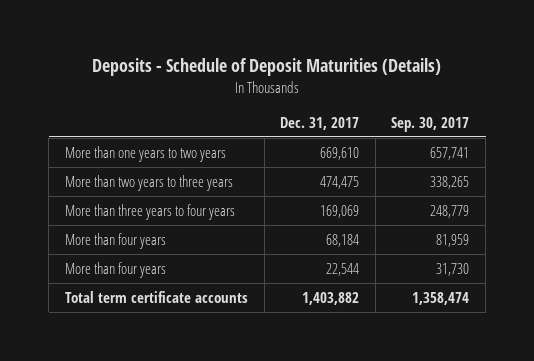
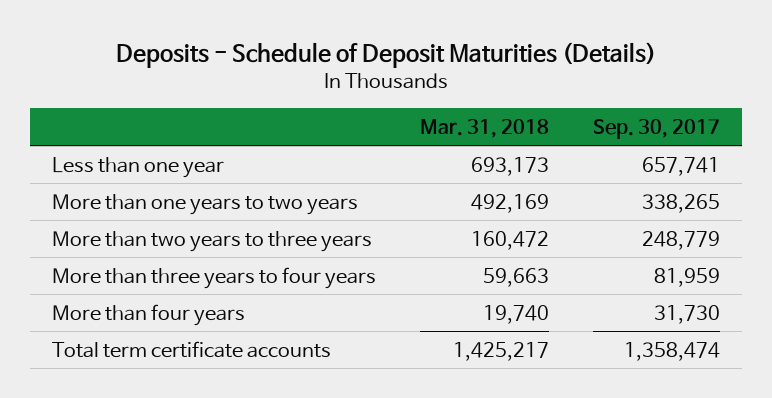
[280,116,360,130] Dec. 31, 2017 -> none
none -> [419,118,549,138] Mar. 31, 2018
[64,232,166,249] More than four years -> none
none -> [51,156,224,178] Less than one year
[430,146,470,160] 657,741 -> [641,193,720,213] 338,265
[430,175,470,189] 338,265 -> [641,230,720,250] 248,779
[430,204,470,218] 248,779 -> [653,267,720,287] 81,959

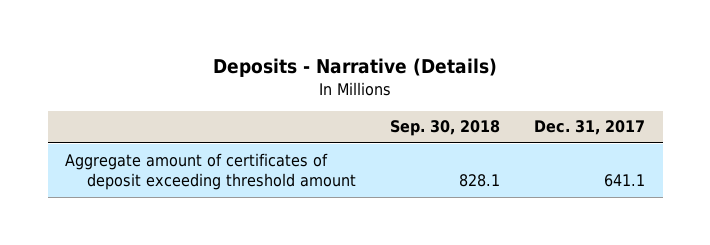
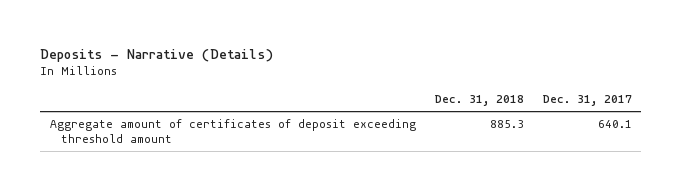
[390,120,501,137] Sep. 30, 2018 -> none
none -> [434,95,524,107] Dec. 31, 2018
[604,174,646,188] 641.1 -> [597,119,632,128] 640.1

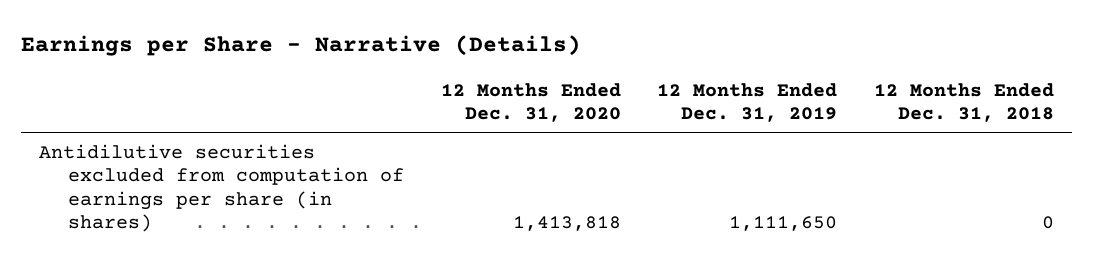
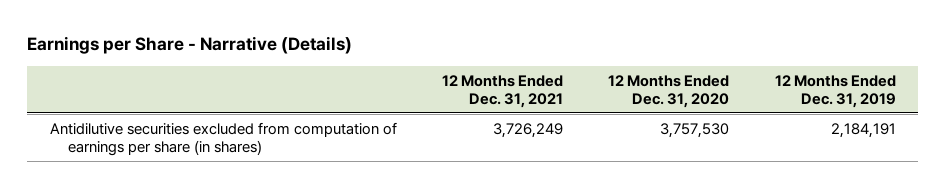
[873,82,1054,123] 12 Months Ended Dec. 31, 2018 -> none
none -> [441,74,563,108] 12 Months Ended Dec. 31, 2021
[512,216,621,232] 1,413,818 -> [660,123,730,139] 3,757,530
[729,216,838,232] 1,111,650 -> [830,123,896,139] 2,184,191

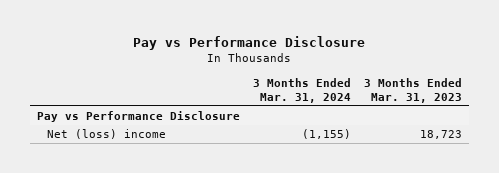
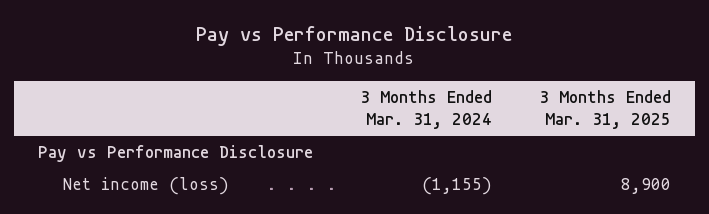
[364,77,463,103] 3 Months Ended Mar. 31, 2023 -> none
none -> [539,90,672,130] 3 Months Ended Mar. 31, 2025
[47,129,167,140] Net (loss) income -> [63,177,230,196] Net income (loss)

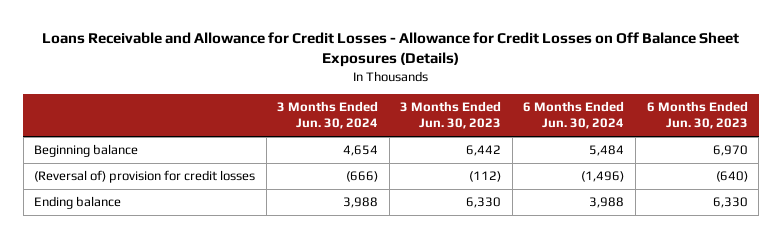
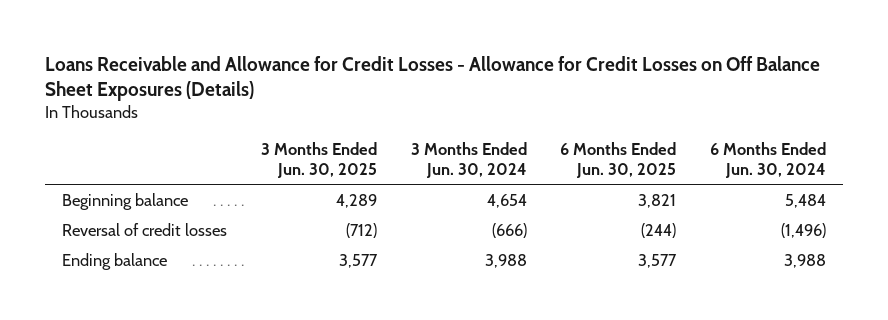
[400,100,502,130] 3 Months Ended Jun. 30, 2023 -> none
[646,100,748,130] 6 Months Ended Jun. 30, 2023 -> none
none -> [260,142,377,179] 3 Months Ended Jun. 30, 2025
none -> [560,142,677,179] 6 Months Ended Jun. 30, 2025
[34,170,256,184] (Reversal of) provision for credit losses -> [62,222,228,236] Reversal of credit losses

